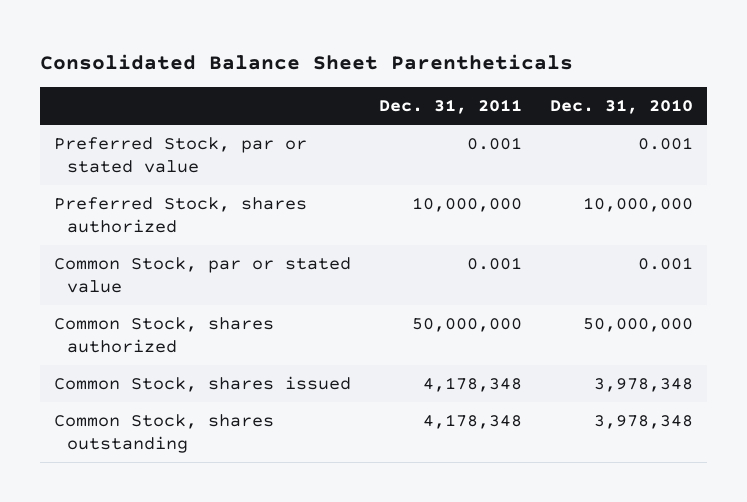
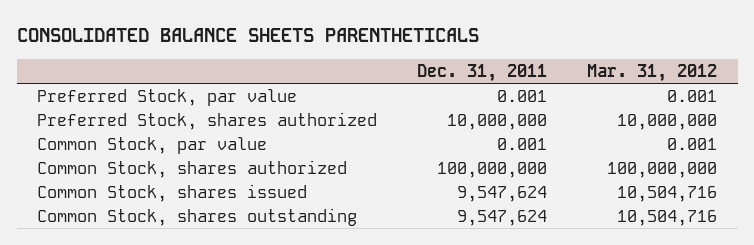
[39,53,573,70] Consolidated Balance Sheet Parentheticals -> [16,28,479,43] CONSOLIDATED BALANCE SHEETS PARENTHETICALS
[550,99,694,115] Dec. 31, 2010 -> none
none -> [587,63,718,82] Mar. 31, 2012
[53,136,307,173] Preferred Stock, par or stated value -> [36,88,297,106] Preferred Stock, par value
[53,256,351,293] Common Stock, par or stated value -> [36,136,267,154] Common Stock, par value
[412,317,523,332] 50,000,000 -> [437,161,548,178] 100,000,000
[423,376,523,392] 4,178,348 -> [457,185,548,202] 9,547,624
[423,413,523,429] 4,178,348 -> [457,209,548,226] 9,547,624

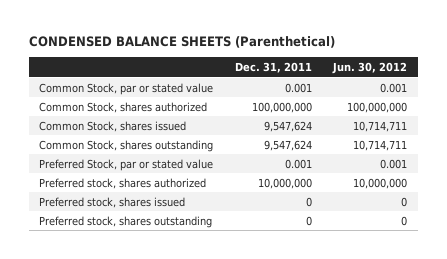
[16,28,479,43] CONSOLIDATED BALANCE SHEETS PARENTHETICALS -> [28,35,335,48] CONDENSED BALANCE SHEETS (Parenthetical)
[587,63,718,82] Mar. 31, 2012 -> none
none -> [332,61,408,74] Jun. 30, 2012
[36,88,297,106] Preferred Stock, par value -> none
[36,111,377,130] Preferred Stock, shares authorized -> none
[36,136,267,154] Common Stock, par value -> [39,82,214,95] Common Stock, par or stated value
none -> [39,158,214,171] Preferred Stock, par or stated value
none -> [39,177,207,189] Preferred stock, shares authorized
none -> [39,196,186,208] Preferred stock, shares issued
none -> [39,215,213,228] Preferred stock, shares outstanding

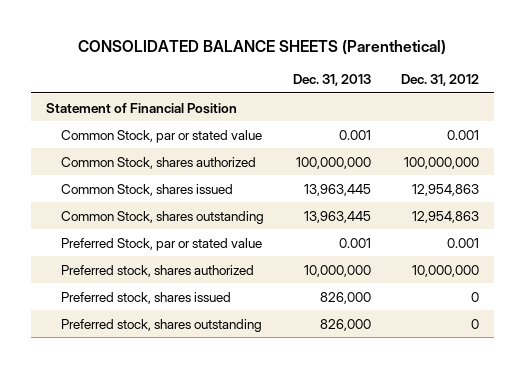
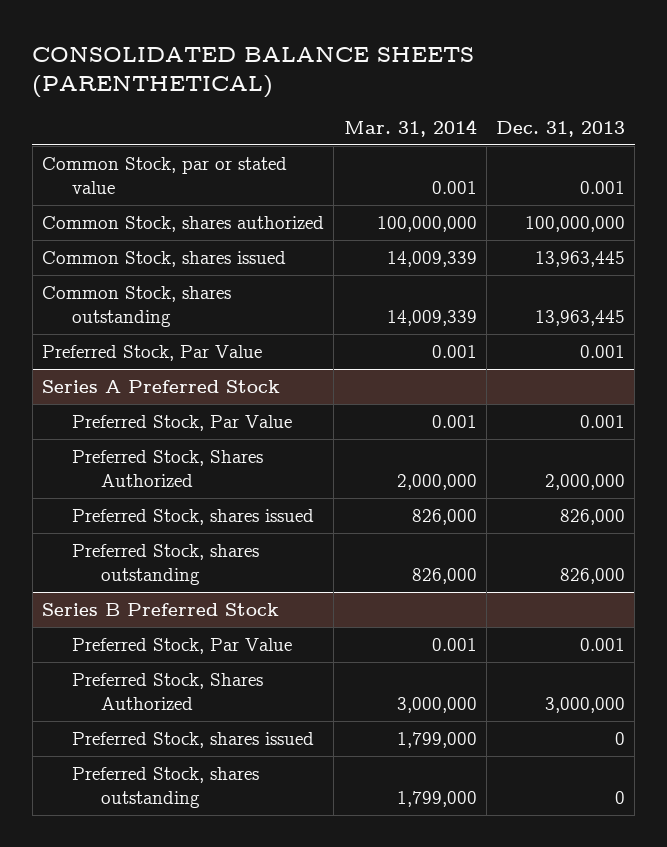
[78,40,447,56] CONSOLIDATED BALANCE SHEETS (Parenthetical) -> [32,46,475,99] CONSOLIDATED BALANCE SHEETS (PARENTHETICAL)
[400,74,479,87] Dec. 31, 2012 -> none
none -> [343,119,477,138] Mar. 31, 2014
[45,102,237,114] Statement of Financial Position -> none
[60,237,262,251] Preferred Stock, par or stated value -> [41,344,262,361] Preferred Stock, Par Value
none -> [41,379,280,393] Series A Preferred Stock
none -> [71,414,292,431] Preferred Stock, Par Value
[60,264,254,277] Preferred stock, shares authorized -> [71,449,263,488] Preferred Stock, Shares Authorized
[304,264,372,277] 10,000,000 -> [545,474,626,491] 2,000,000
[60,291,231,304] Preferred stock, shares issued -> [71,508,314,525] Preferred Stock, shares issued
[60,318,262,332] Preferred stock, shares outstanding -> [71,543,259,586] Preferred Stock, shares outstanding
none -> [41,602,279,616] Series B Preferred Stock
none -> [71,637,292,654] Preferred Stock, Par Value
none -> [71,672,263,711] Preferred Stock, Shares Authorized
none -> [71,731,314,748] Preferred Stock, shares issued
none -> [71,766,259,809] Preferred Stock, shares outstanding

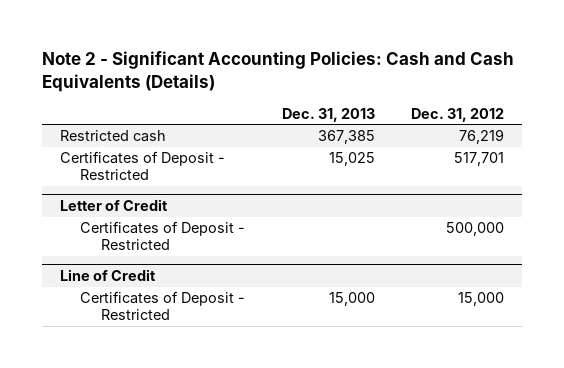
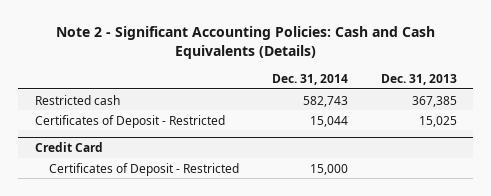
[411,107,505,122] Dec. 31, 2012 -> none
none -> [271,74,348,86] Dec. 31, 2014
[60,198,169,211] Letter of Credit -> none
none -> [34,142,103,153] Credit Card
[60,268,157,281] Line of Credit -> none
[80,291,246,321] Certificates of Deposit - Restricted -> none

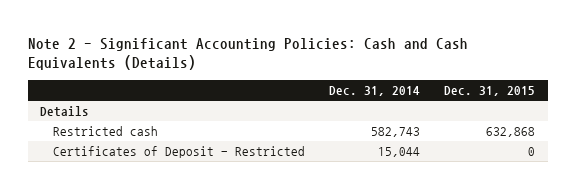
[380,74,457,86] Dec. 31, 2013 -> none
none -> [444,86,536,97] Dec. 31, 2015
none -> [39,106,89,118] Details
[34,142,103,153] Credit Card -> none
[49,162,240,176] Certificates of Deposit - Restricted -> none

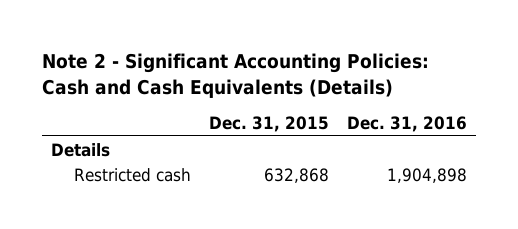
[329,86,421,97] Dec. 31, 2014 -> none
none -> [347,116,468,133] Dec. 31, 2016
[52,146,305,159] Certificates of Deposit - Restricted -> none

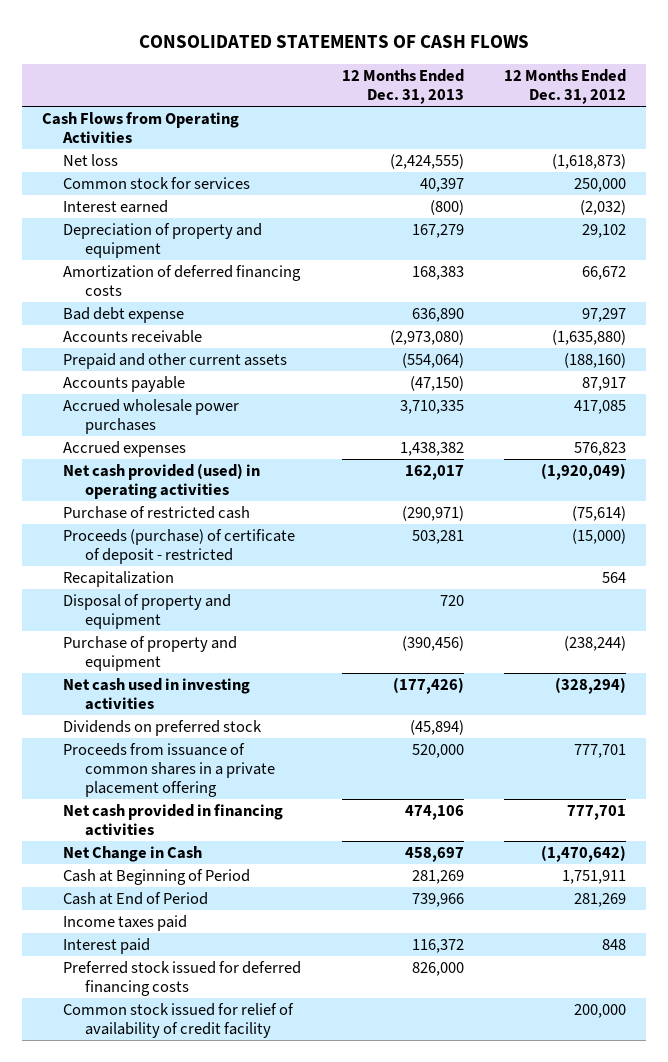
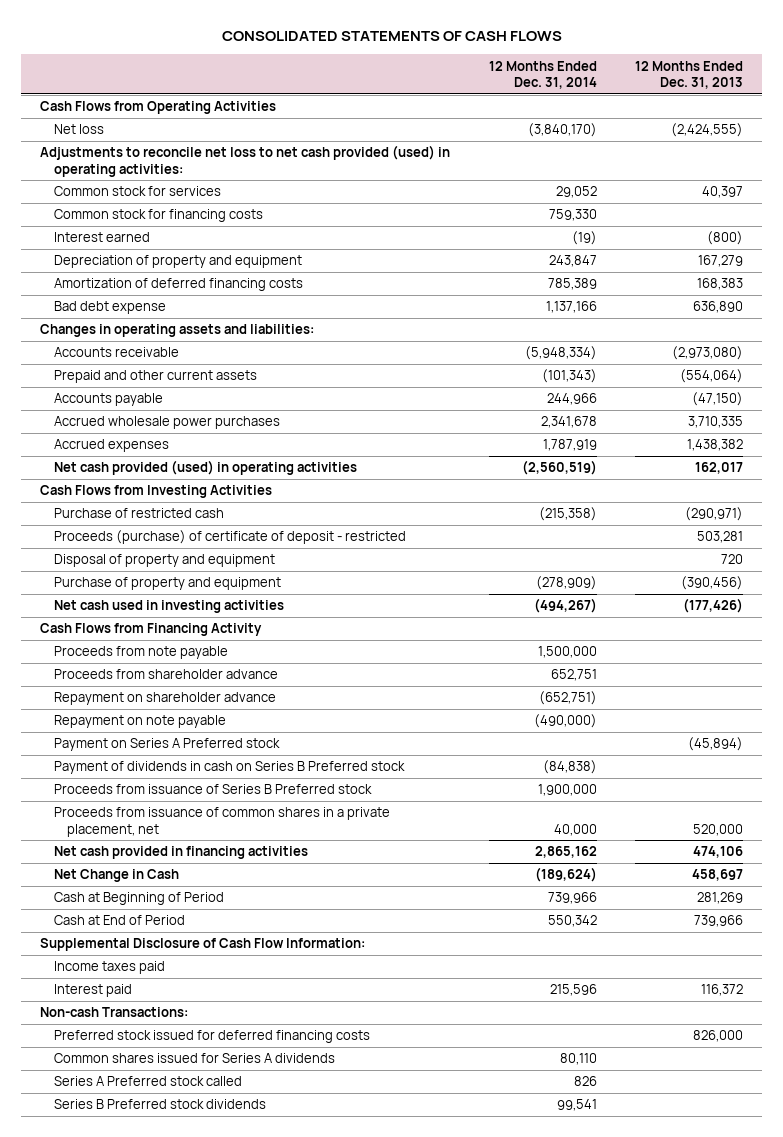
[503,69,626,105] 12 Months Ended Dec. 31, 2012 -> none
none -> [488,60,597,90] 12 Months Ended Dec. 31, 2014
none -> [40,145,451,177] Adjustments to reconcile net loss to net cash provided (used) in operating activities:
none -> [53,209,263,223] Common stock for financing costs
none -> [40,324,315,338] Changes in operating assets and liabilities:
none -> [40,485,273,499] Cash Flows from Investing Activities
[63,571,175,588] Recapitalization -> none
none -> [40,623,263,637] Cash Flows from Financing Activity
none -> [53,646,228,660] Proceeds from note payable
none -> [53,669,278,680] Proceeds from shareholder advance
none -> [53,692,276,706] Repayment on shareholder advance
none -> [53,715,226,729] Repayment on note payable
[63,720,263,737] Dividends on preferred stock -> [53,738,280,752] Payment on Series A Preferred stock
none -> [53,761,405,775] Payment of dividends in cash on Series B Preferred stock
none -> [53,784,372,795] Proceeds from issuance of Series B Preferred stock
[63,743,275,798] Proceeds from issuance of common shares in a private placement offering -> [53,807,390,837] Proceeds from issuance of common shares in a private placement, net
none -> [40,938,366,952] Supplemental Disclosure of Cash Flow Information:
none -> [40,1007,189,1018] Non-cash Transactions:
[63,1003,295,1039] Common stock issued for relief of availability of credit facility -> none
none -> [53,1053,335,1064] Common shares issued for Series A dividends
none -> [53,1076,242,1087] Series A Preferred stock called
none -> [53,1099,266,1110] Series B Preferred stock dividends

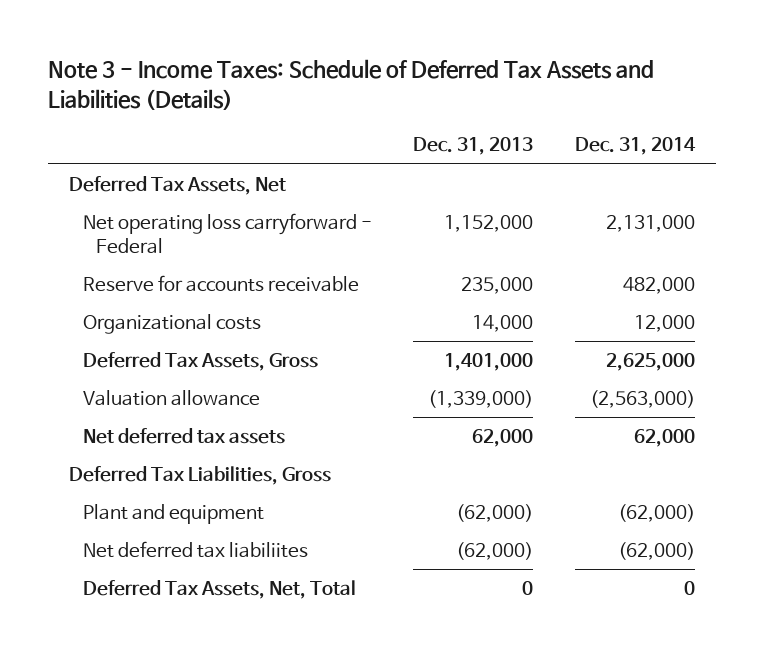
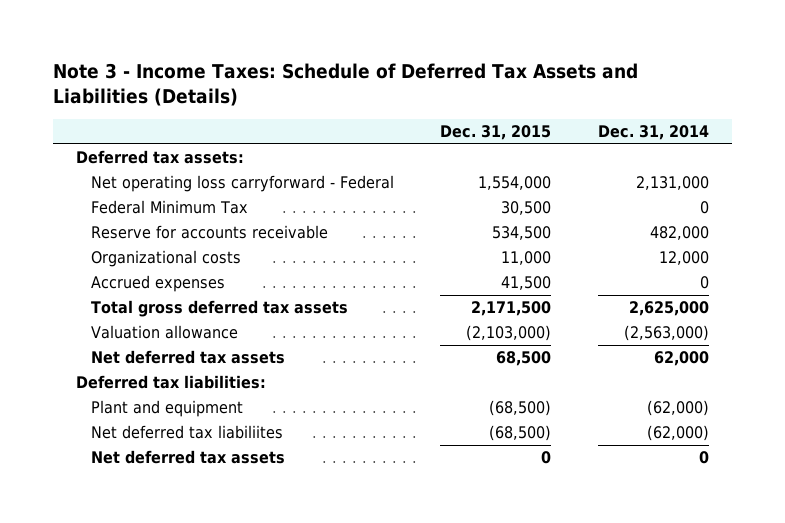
[413,137,534,156] Dec. 31, 2013 -> none
none -> [440,125,552,141] Dec. 31, 2015
[69,175,287,195] Deferred Tax Assets, Net -> [76,150,245,165] Deferred tax assets:
none -> [91,200,249,215] Federal Minimum Tax
none -> [91,275,226,293] Accrued expenses
[82,351,318,371] Deferred Tax Assets, Gross -> [91,300,349,318] Total gross deferred tax assets
[69,465,332,485] Deferred Tax Liabilities, Gross -> [76,375,267,390] Deferred tax liabilities:
[82,579,356,599] Deferred Tax Assets, Net, Total -> [91,450,286,465] Net deferred tax assets

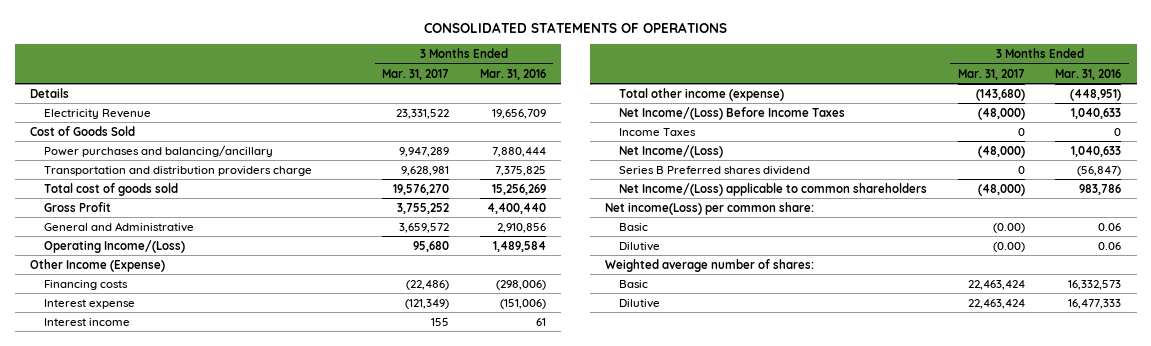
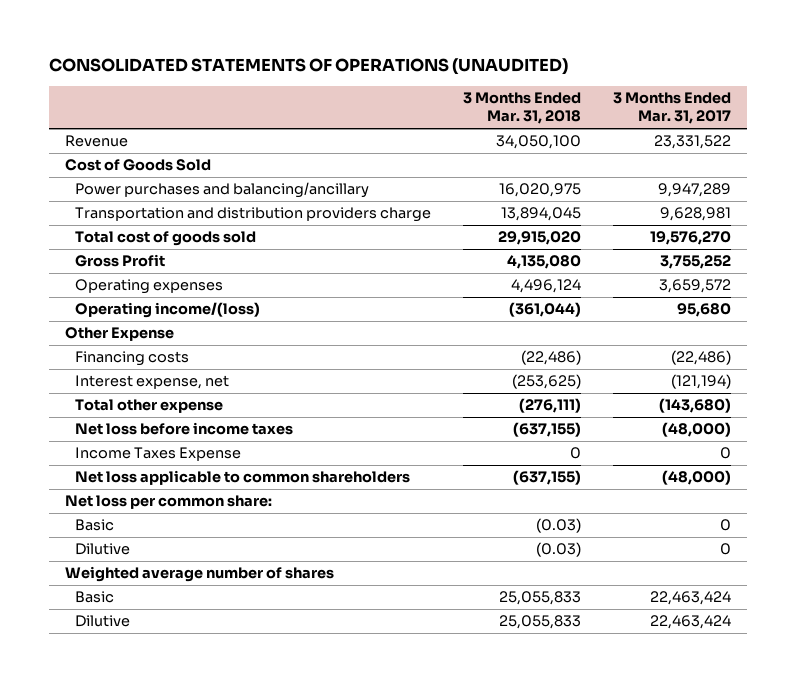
[423,21,727,33] CONSOLIDATED STATEMENTS OF OPERATIONS -> [48,58,568,76] CONSOLIDATED STATEMENTS OF OPERATIONS (UNAUDITED)
[479,68,546,80] Mar. 31, 2016 -> none
none -> [463,91,582,125] 3 Months Ended Mar. 31, 2018
[29,87,69,98] Details -> none
[43,108,151,119] Electricity Revenue -> [64,135,128,148] Revenue
[43,221,194,232] General and Administrative -> [75,279,224,295] Operating expenses
[43,239,185,253] Operating Income/(Loss) -> [75,302,261,319] Operating income/(loss)
[29,258,165,272] Other Income (Expense) -> [64,327,174,342] Other Expense
[43,317,130,326] Interest income -> none
[619,144,724,158] Net Income/(Loss) -> none
[619,165,811,175] Series B Preferred shares dividend -> none
[43,298,135,309] Interest expense -> [75,375,230,390] Interest expense, net
[405,298,450,309] (121,349) -> [670,374,731,390] (121,194)
[619,87,785,101] Total other income (expense) -> [75,399,224,414] Total other expense
[619,106,846,120] Net Income/(Loss) Before Income Taxes -> [75,422,294,436] Net loss before income taxes
[619,127,697,136] Income Taxes -> [75,447,242,462] Income Taxes Expense
[619,182,928,196] Net Income/(Loss) applicable to common shareholders -> [75,470,411,486] Net loss applicable to common shareholders
[605,201,815,215] Net income(Loss) per common share: -> [64,495,272,510] Net loss per common share:
[992,222,1025,233] (0.00) -> [719,519,731,532] 0
[992,241,1025,252] (0.00) -> [719,543,731,556] 0
[605,258,815,272] Weighted average number of shares: -> [64,566,334,583] Weighted average number of shares

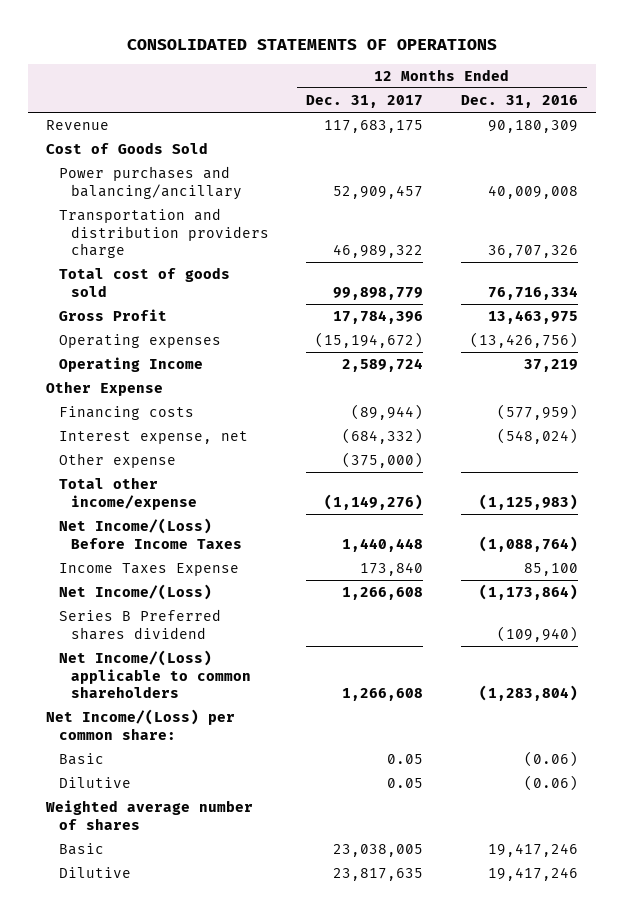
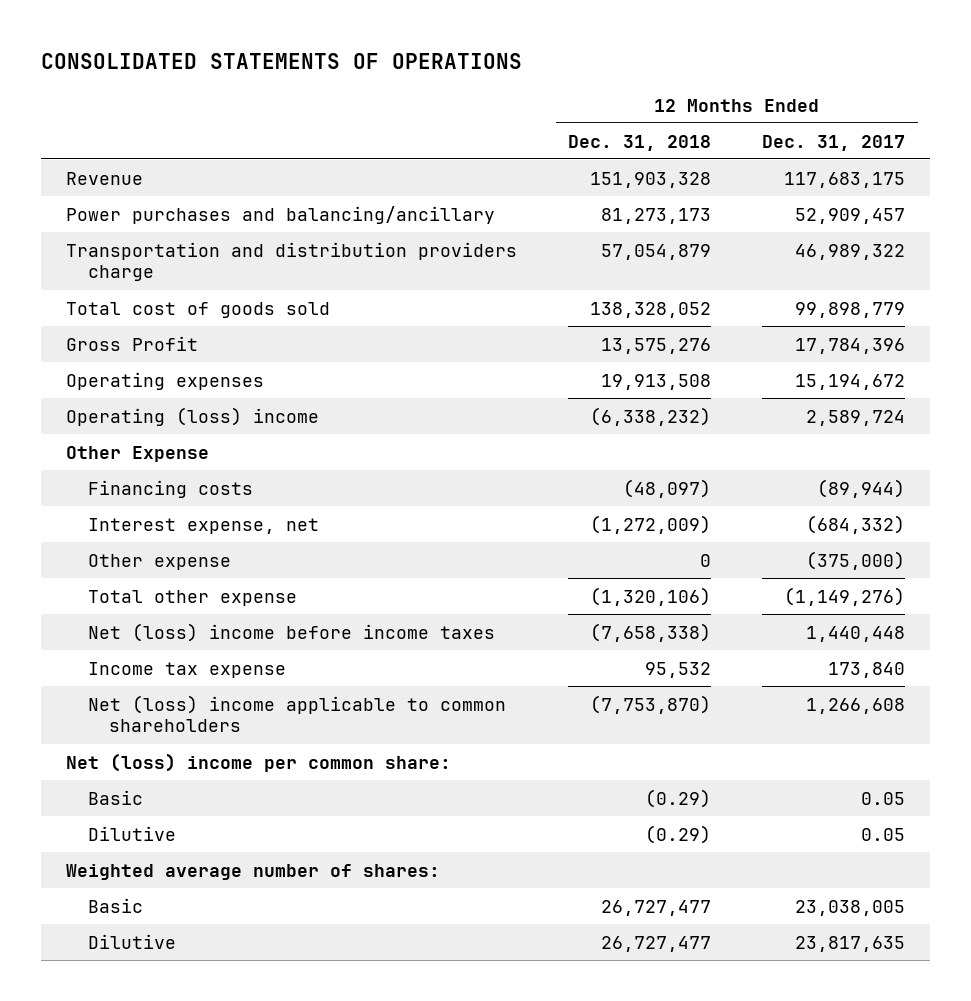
[460,94,578,108] Dec. 31, 2016 -> none
none -> [568,134,712,151] Dec. 31, 2018
[46,141,209,154] Cost of Goods Sold -> none
[315,331,424,348] (15,194,672) -> [795,373,906,390] 15,194,672
[58,356,203,372] Operating Income -> [66,406,320,426] Operating (loss) income
[58,583,212,600] Net Income/(Loss) -> none
[58,608,221,640] Series B Preferred shares dividend -> none
[58,476,198,510] Total other income/expense -> [87,589,297,606] Total other expense
[58,517,243,549] Net Income/(Loss) Before Income Taxes -> [87,622,495,642] Net (loss) income before income taxes
[58,562,239,576] Income Taxes Expense -> [87,661,286,678] Income tax expense
[58,649,252,699] Net Income/(Loss) applicable to common shareholders -> [87,694,506,733] Net (loss) income applicable to common shareholders
[46,708,236,740] Net Income/(Loss) per common share: -> [66,752,452,772] Net (loss) income per common share:
[45,799,254,830] Weighted average number of shares -> [66,863,441,880] Weighted average number of shares:

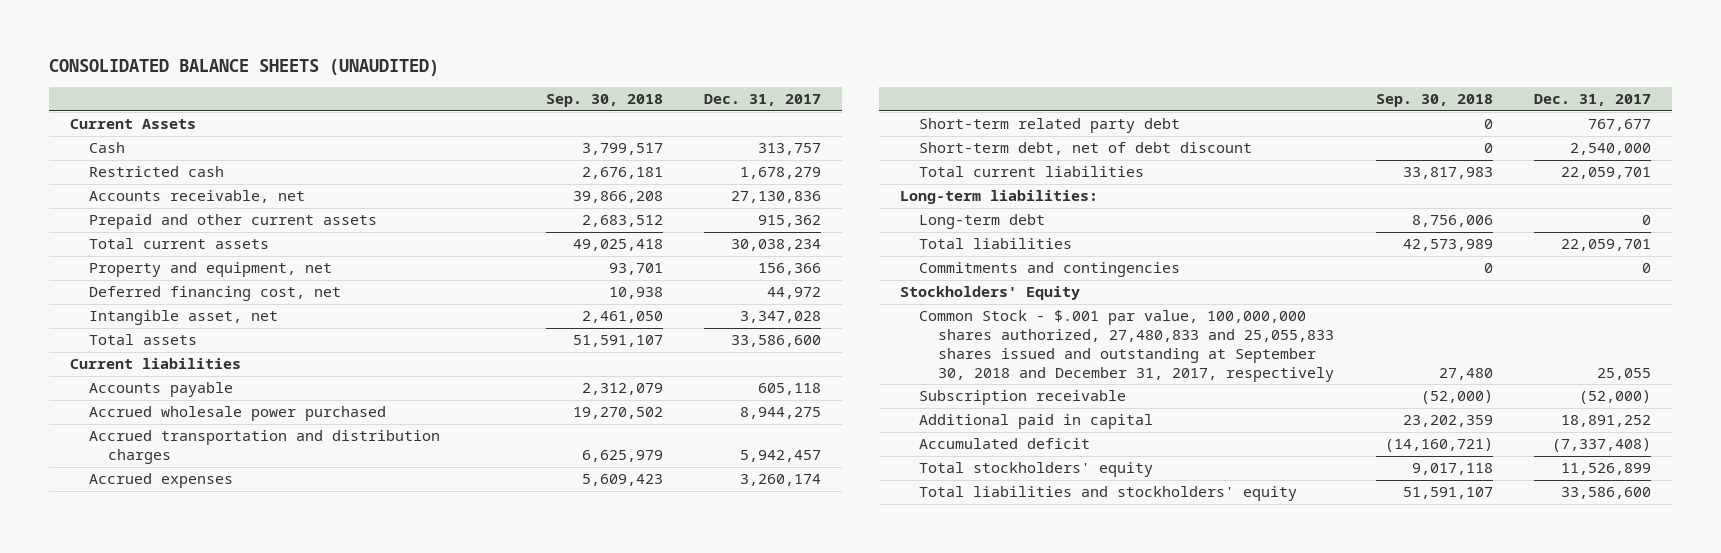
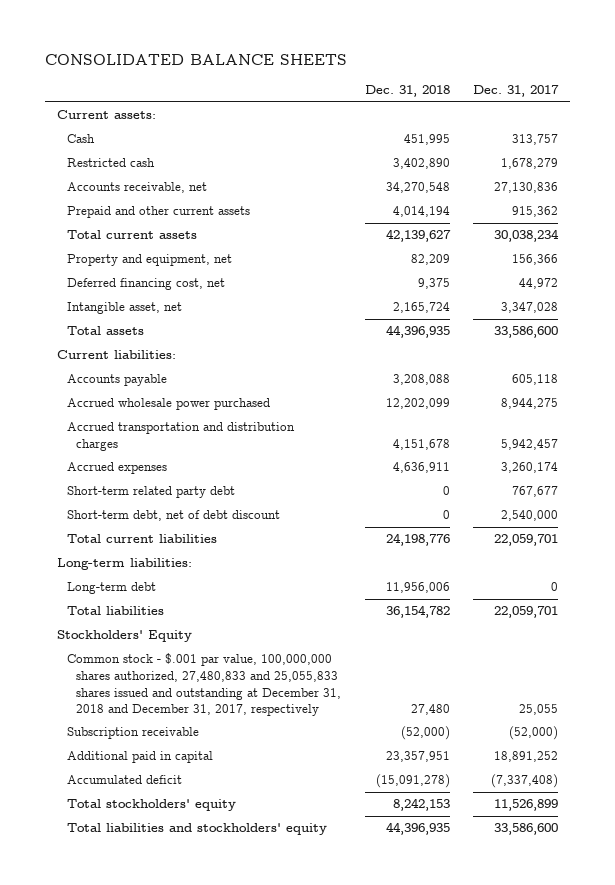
[49,59,440,77] CONSOLIDATED BALANCE SHEETS (UNAUDITED) -> [44,54,347,66] CONSOLIDATED BALANCE SHEETS
[545,94,663,108] Sep. 30, 2018 -> none
none -> [364,85,450,98] Dec. 31, 2018
[69,119,196,130] Current Assets -> [56,110,156,120] Current assets:
[69,358,241,370] Current liabilities -> [56,350,176,360] Current liabilities:
[918,262,1180,278] Commitments and contingencies -> none
[918,310,1335,382] Common Stock - $.001 par value, 100,000,000 shares authorized, 27,480,833 and 25,055,833 shares issued and outstanding at September 30, 2018 and December 31, 2017, respectively -> [66,653,342,717] Common stock - $.001 par value, 100,000,000 shares authorized, 27,480,833 and 25,055,833 shares issued and outstanding at December 31, 2018 and December 31, 2017, respectively

